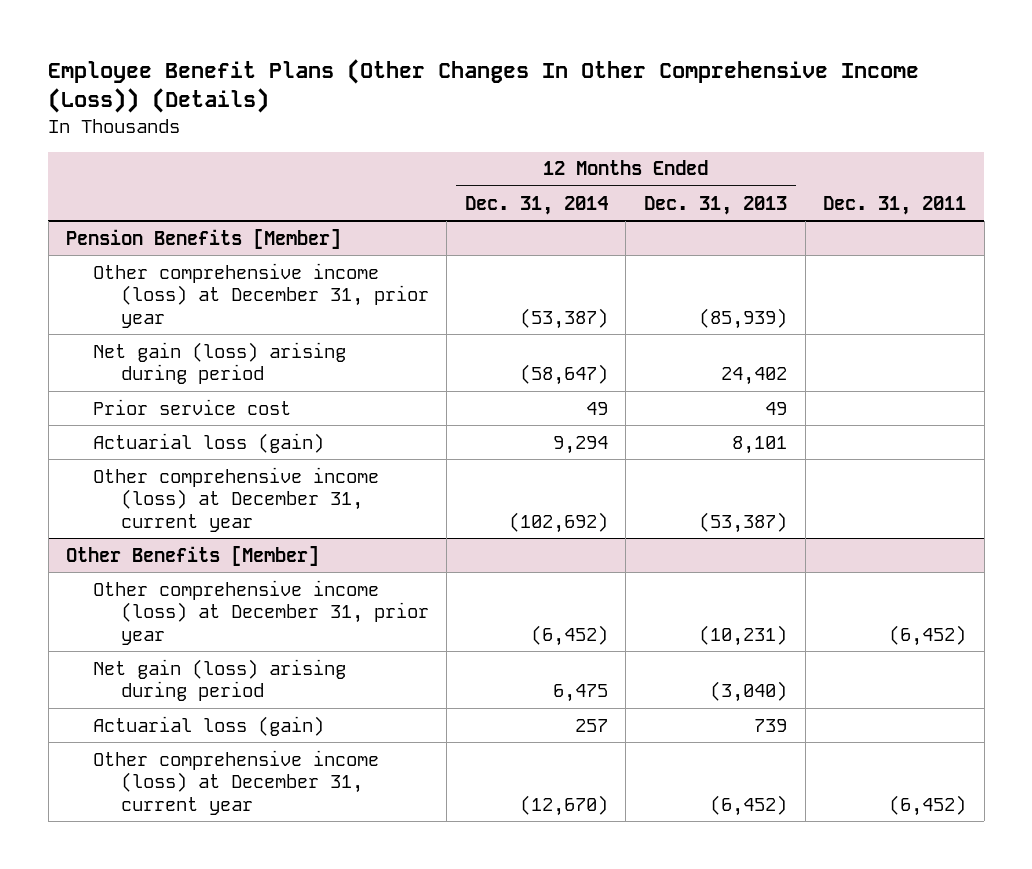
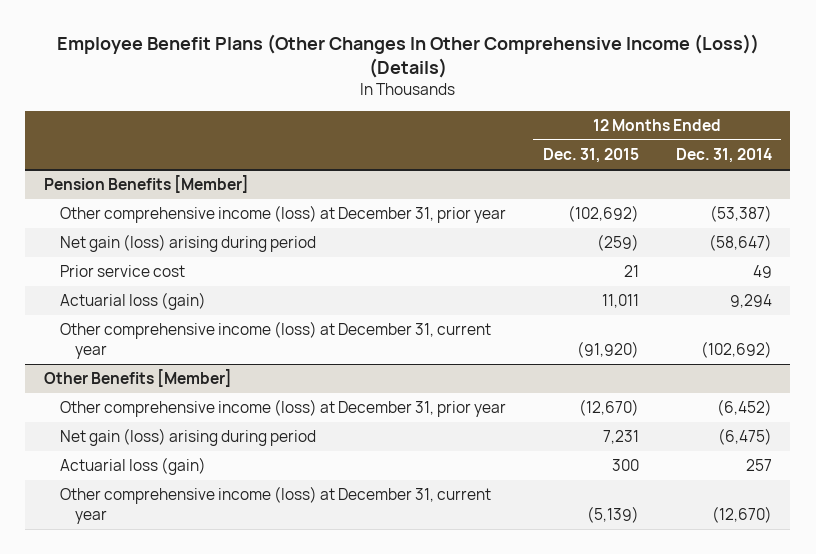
[643,195,787,215] Dec. 31, 2013 -> none
[823,195,967,215] Dec. 31, 2011 -> none
none -> [542,148,639,164] Dec. 31, 2015
[552,684,608,703] 6,475 -> [717,428,772,446] (6,475)

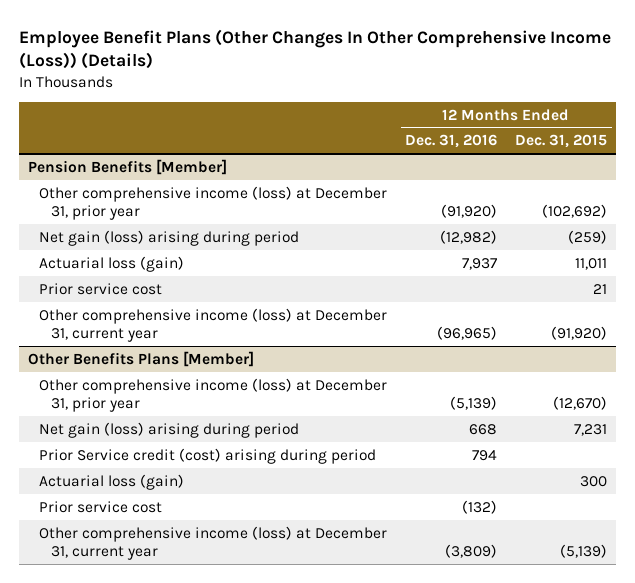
[675,148,772,164] Dec. 31, 2014 -> none
none -> [405,134,498,149] Dec. 31, 2016
[59,265,185,278] Prior service cost -> [39,282,163,295] Prior service cost
[43,369,232,388] Other Benefits [Member] -> [28,350,255,367] Other Benefits Plans [Member]
none -> [39,447,377,464] Prior Service credit (cost) arising during period
none -> [39,500,163,513] Prior service cost

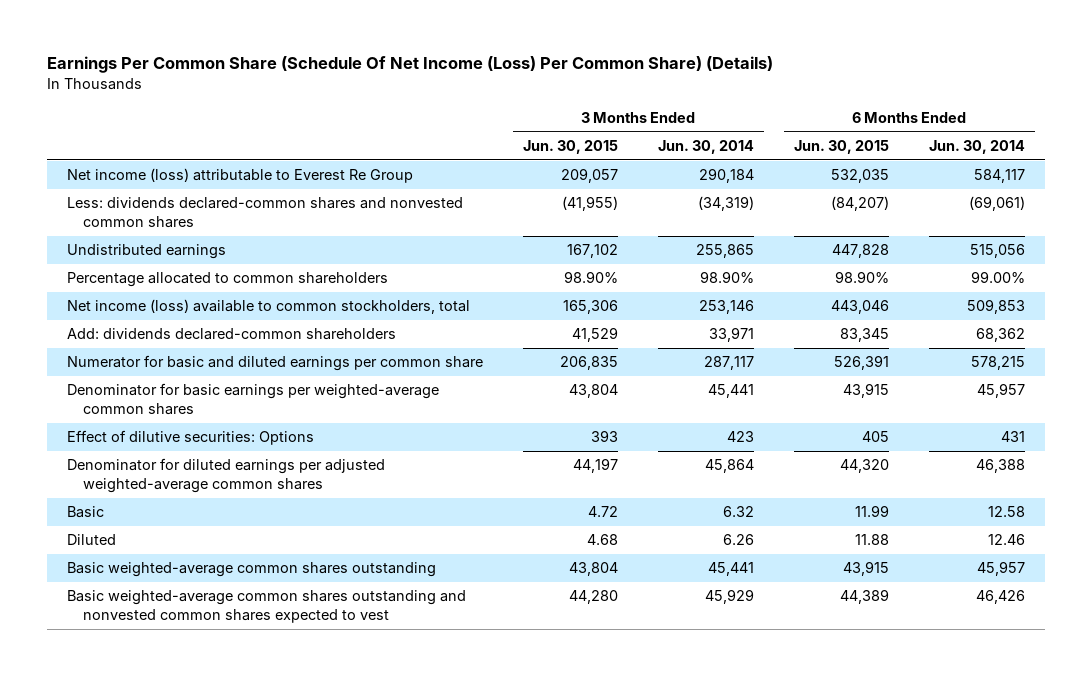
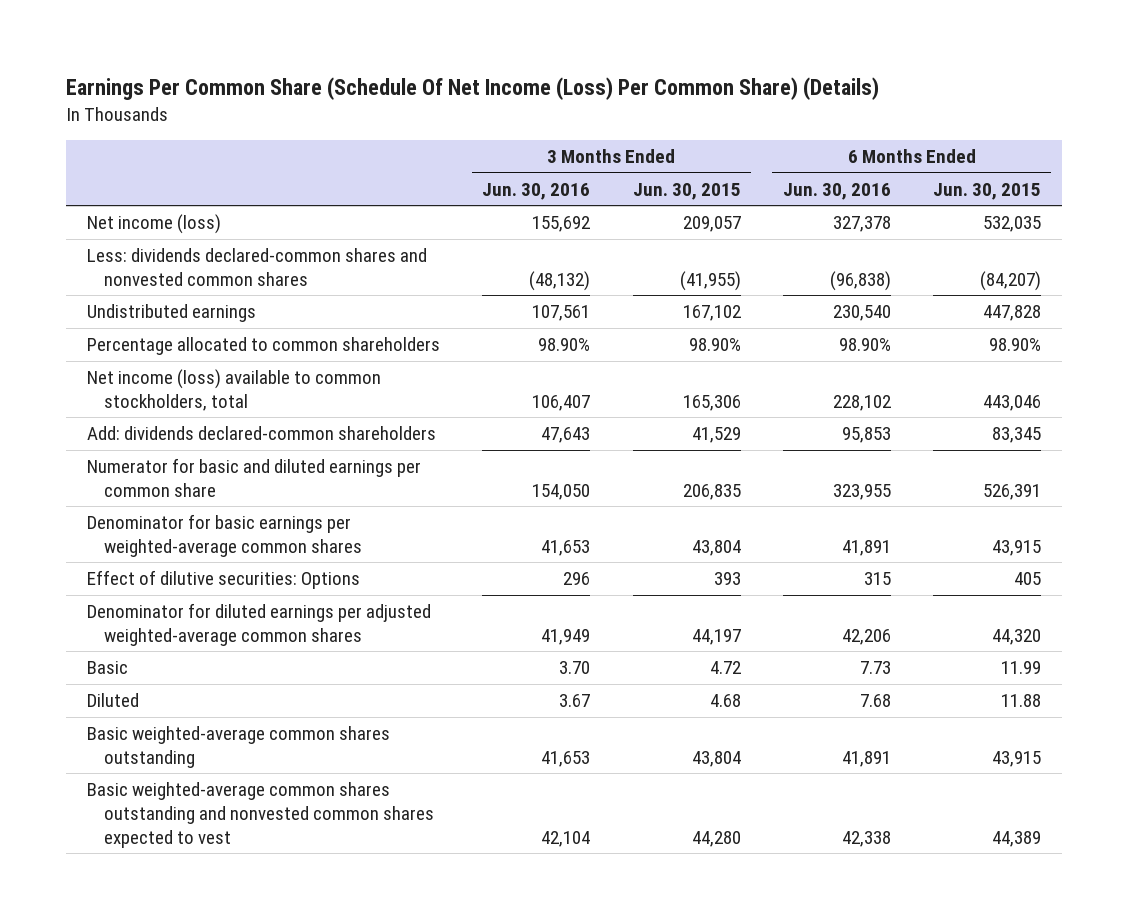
[657,139,754,154] Jun. 30, 2014 -> none
[928,139,1025,154] Jun. 30, 2014 -> none
none -> [482,182,591,200] Jun. 30, 2016
none -> [782,182,891,200] Jun. 30, 2016
[67,168,414,184] Net income (loss) attributable to Everest Re Group -> [87,214,222,235] Net income (loss)

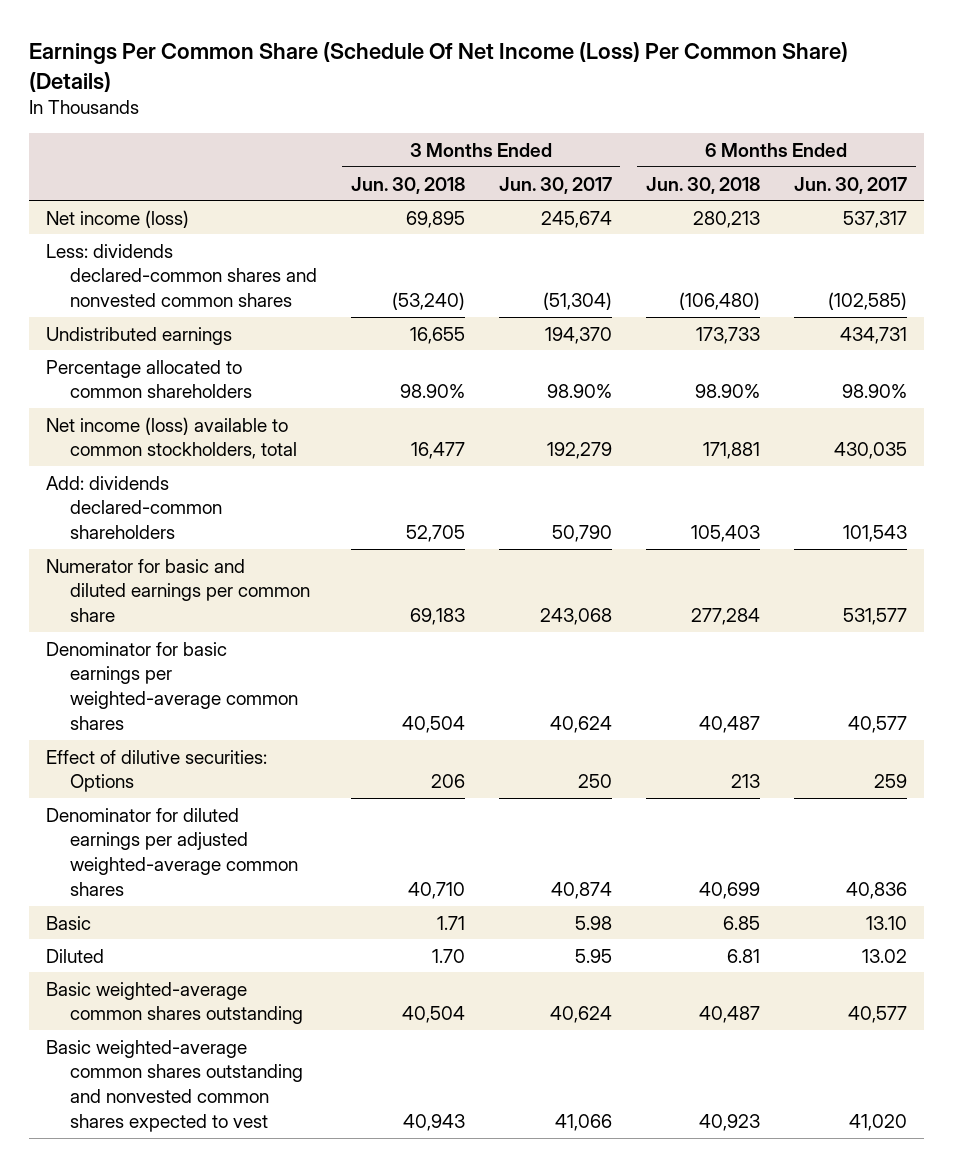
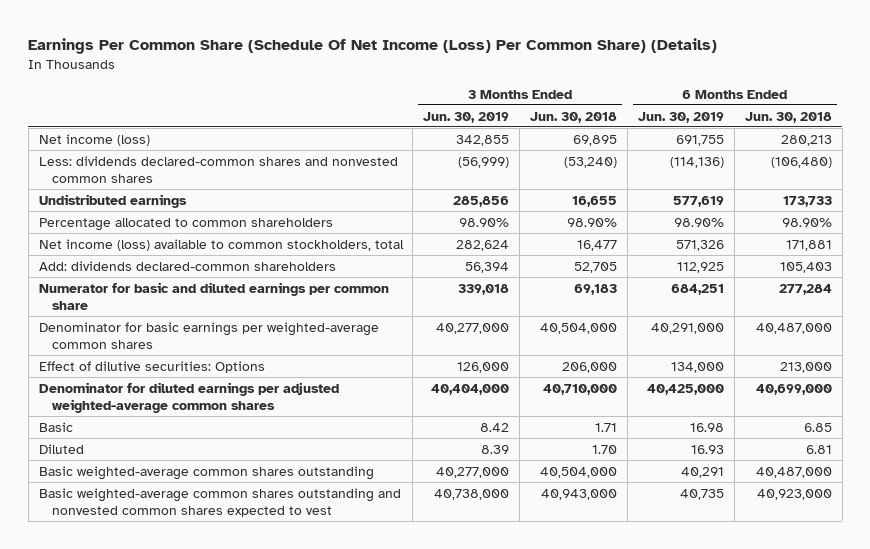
[498,176,612,194] Jun. 30, 2017 -> none
[794,176,908,194] Jun. 30, 2017 -> none
none -> [423,111,510,123] Jun. 30, 2019
none -> [637,111,724,123] Jun. 30, 2019
[401,715,465,733] 40,504 -> [540,322,618,334] 40,504,000
[698,715,760,733] 40,487 -> [755,322,832,334] 40,487,000
[430,774,465,789] 206 -> [562,361,618,373] 206,000
[730,774,760,789] 213 -> [779,361,832,373] 213,000
[407,881,465,899] 40,710 -> [543,383,618,395] 40,710,000
[698,881,760,899] 40,699 -> [755,383,832,395] 40,699,000
[401,1006,465,1024] 40,504 -> [540,466,618,478] 40,504,000
[698,1006,760,1024] 40,487 -> [755,466,832,478] 40,487,000
[402,1113,465,1131] 40,943 -> [541,488,618,500] 40,943,000
[698,1113,760,1131] 40,923 -> [756,488,832,500] 40,923,000

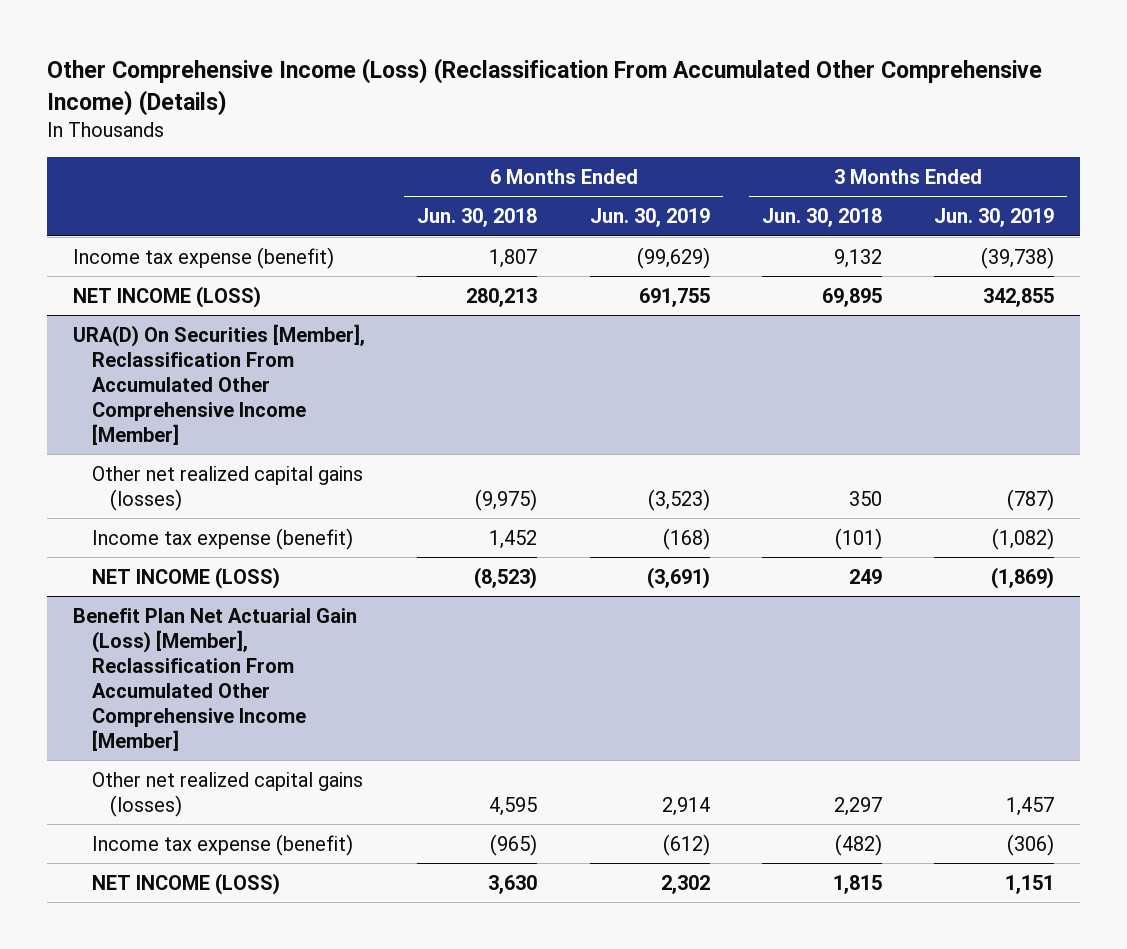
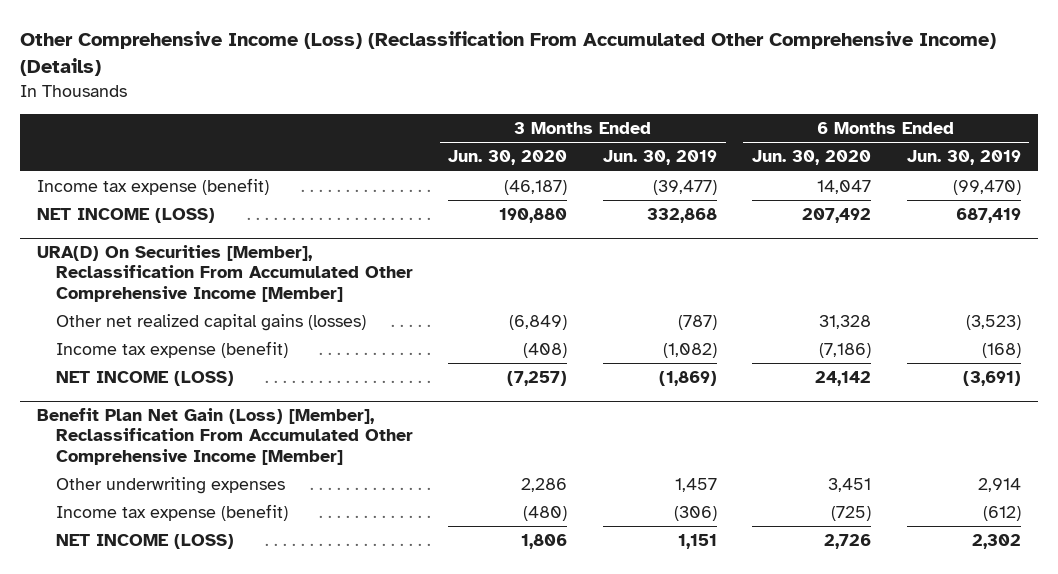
[417,208,538,228] Jun. 30, 2018 -> none
[761,208,882,228] Jun. 30, 2018 -> none
none -> [448,150,568,166] Jun. 30, 2020
none -> [752,150,872,166] Jun. 30, 2020
[636,246,710,269] (99,629) -> [952,180,1021,196] (99,470)
[980,246,1054,269] (39,738) -> [652,180,717,196] (39,477)
[638,287,710,307] 691,755 -> [955,208,1021,224] 687,419
[982,287,1054,307] 342,855 -> [646,208,717,224] 332,868
[73,607,358,751] Benefit Plan Net Actuarial Gain (Loss) [Member], Reclassification From Accumulated Other Comprehensive Income [Member] -> [37,408,414,465] Benefit Plan Net Gain (Loss) [Member], Reclassification From Accumulated Other Comprehensive Income [Member]
[91,771,363,817] Other net realized capital gains (losses) -> [56,477,286,495] Other underwriting expenses

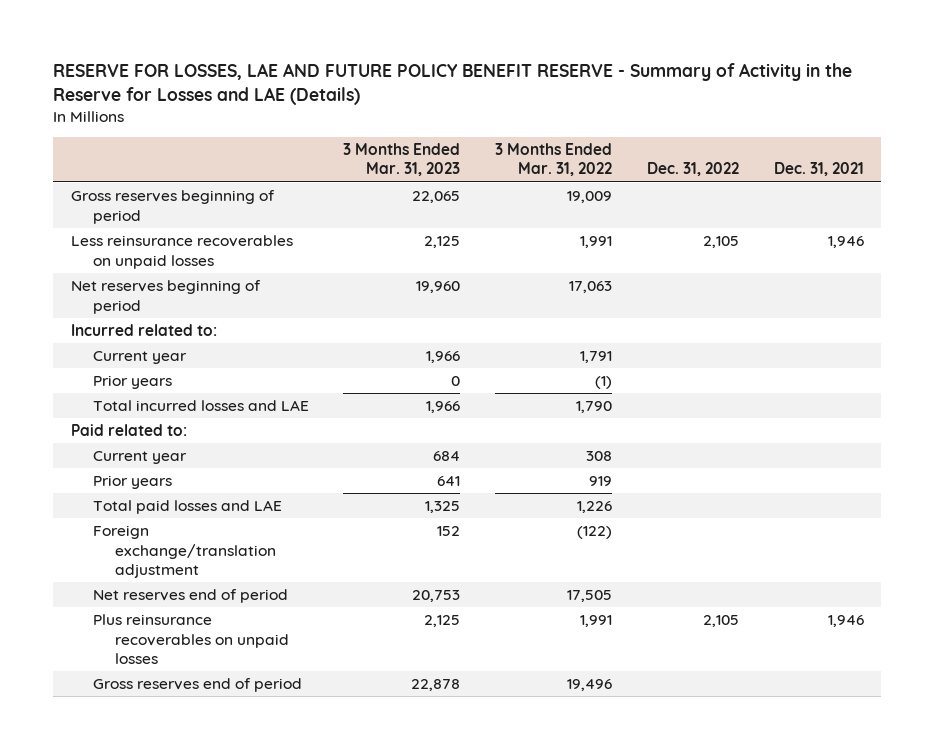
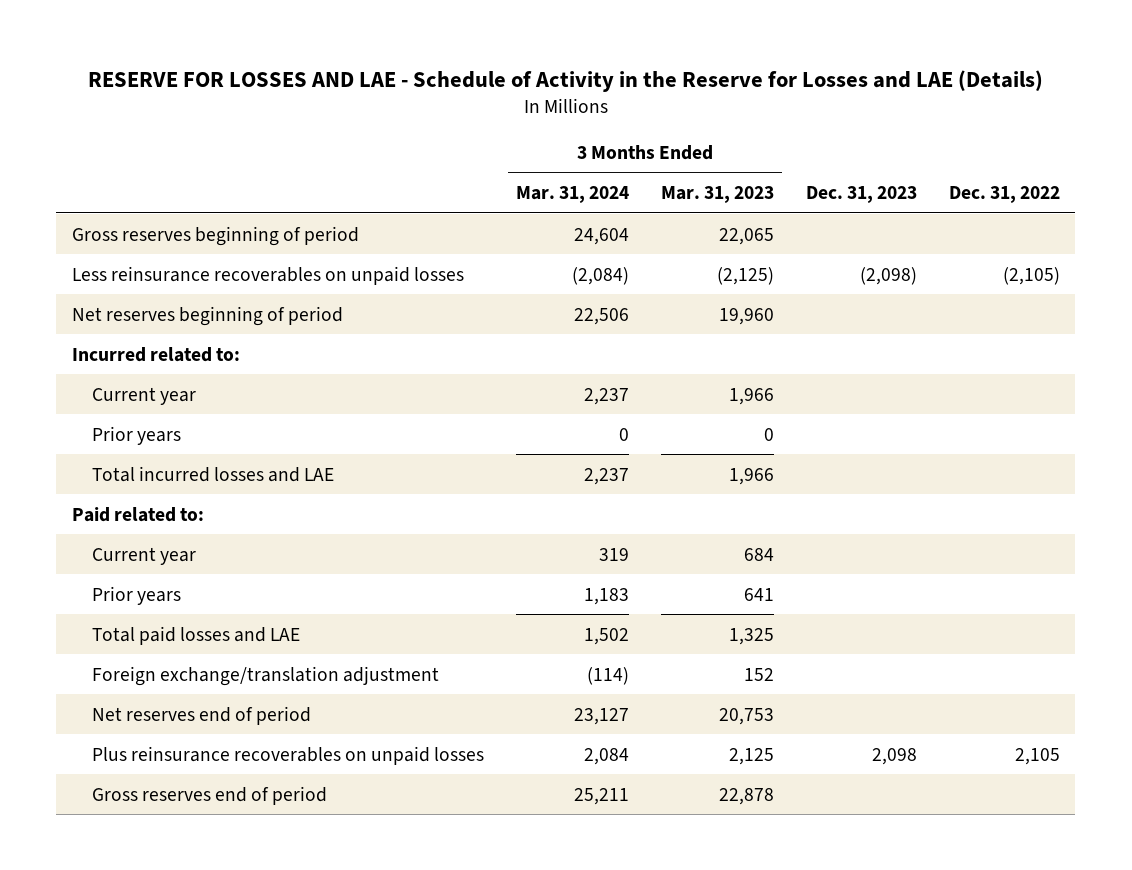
[53,62,853,105] RESERVE FOR LOSSES, LAE AND FUTURE POLICY BENEFIT RESERVE - Summary of Activity in the Reserve for Losses and LAE (Details) -> [87,69,1043,92] RESERVE FOR LOSSES AND LAE - Schedule of Activity in the Reserve for Losses and LAE (Details)
[495,143,613,177] 3 Months Ended Mar. 31, 2022 -> none
[773,162,864,177] Dec. 31, 2021 -> none
none -> [516,186,630,204] Mar. 31, 2024
none -> [805,186,917,204] Dec. 31, 2023
[424,236,461,249] 2,125 -> [716,266,774,285] (2,125)
[703,236,740,249] 2,105 -> [1002,266,1060,285] (2,105)

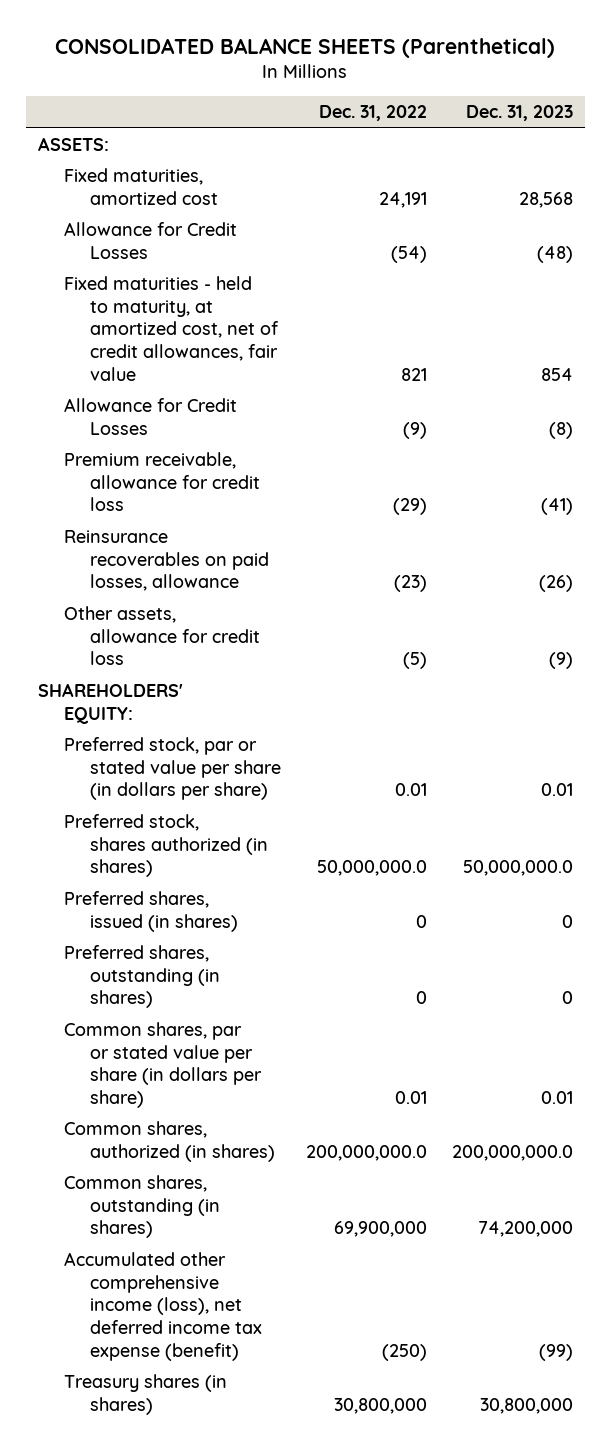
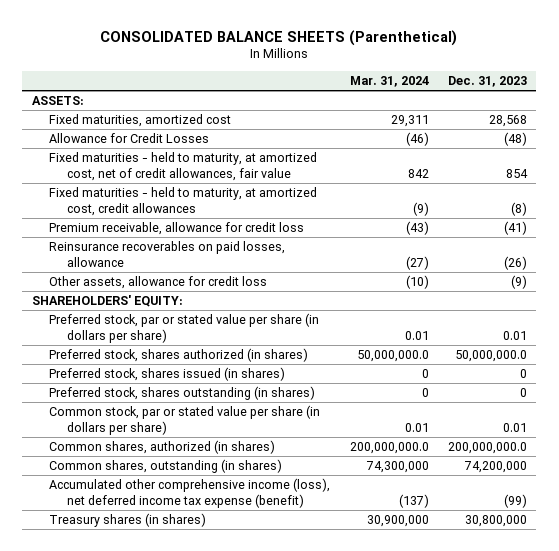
[318,105,427,122] Dec. 31, 2022 -> none
none -> [349,75,429,87] Mar. 31, 2024
[64,398,238,435] Allowance for Credit Losses -> [49,187,318,216] Fixed maturities - held to maturity, at amortized cost, credit allowances
[64,891,239,932] Preferred shares, issued (in shares) -> [49,367,286,382] Preferred stock, shares issued (in shares)
[64,945,221,1009] Preferred shares, outstanding (in shares) -> [49,386,316,401] Preferred stock, shares outstanding (in shares)
[64,1022,263,1108] Common shares, par or stated value per share (in dollars per share) -> [49,405,321,435] Common stock, par or stated value per share (in dollars per share)

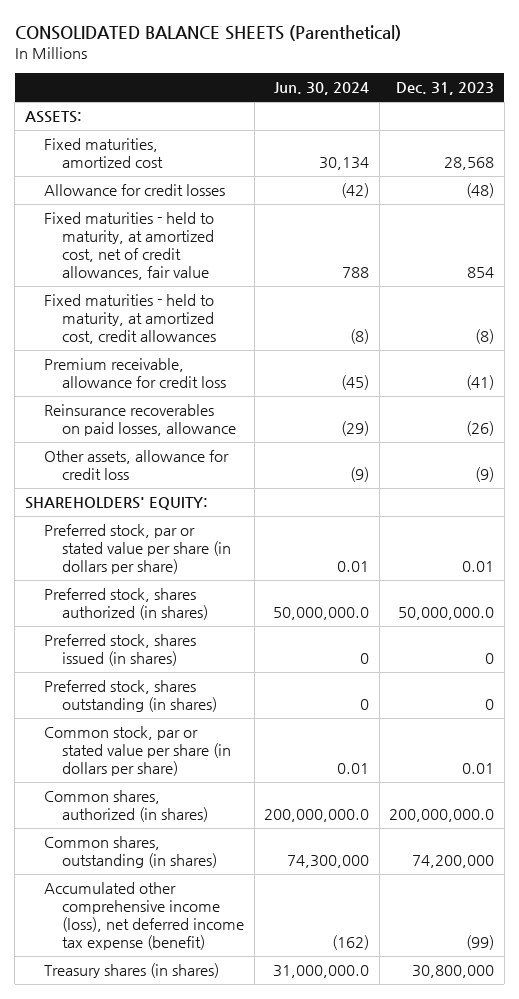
[349,75,429,87] Mar. 31, 2024 -> none
none -> [274,82,370,96] Jun. 30, 2024
[49,133,210,144] Allowance for Credit Losses -> [43,184,225,197] Allowance for credit losses

